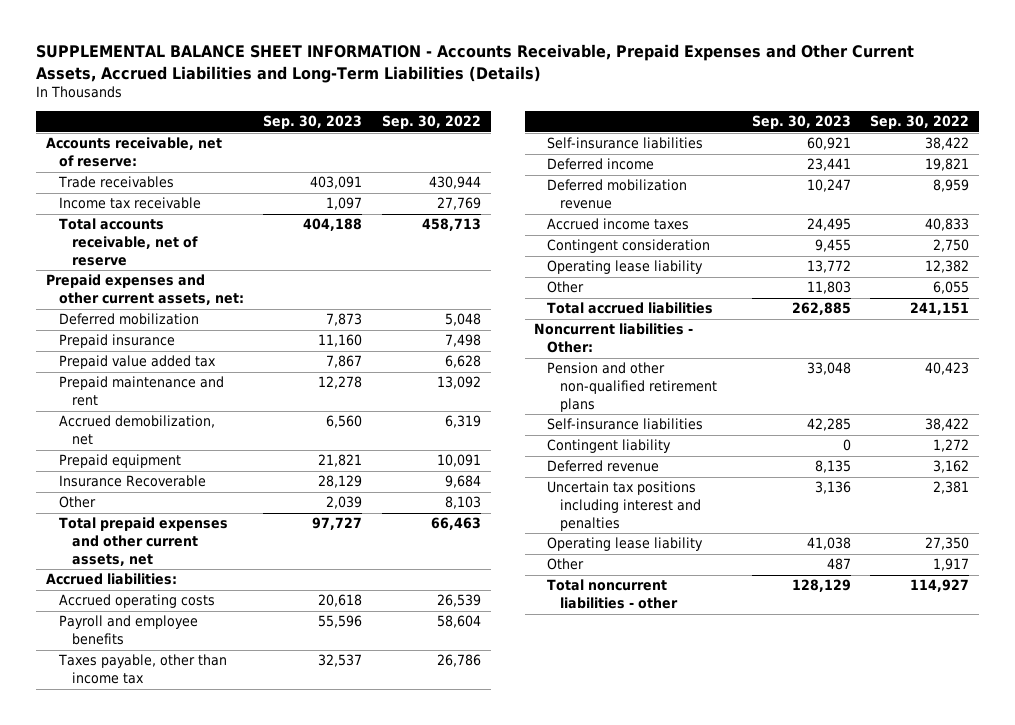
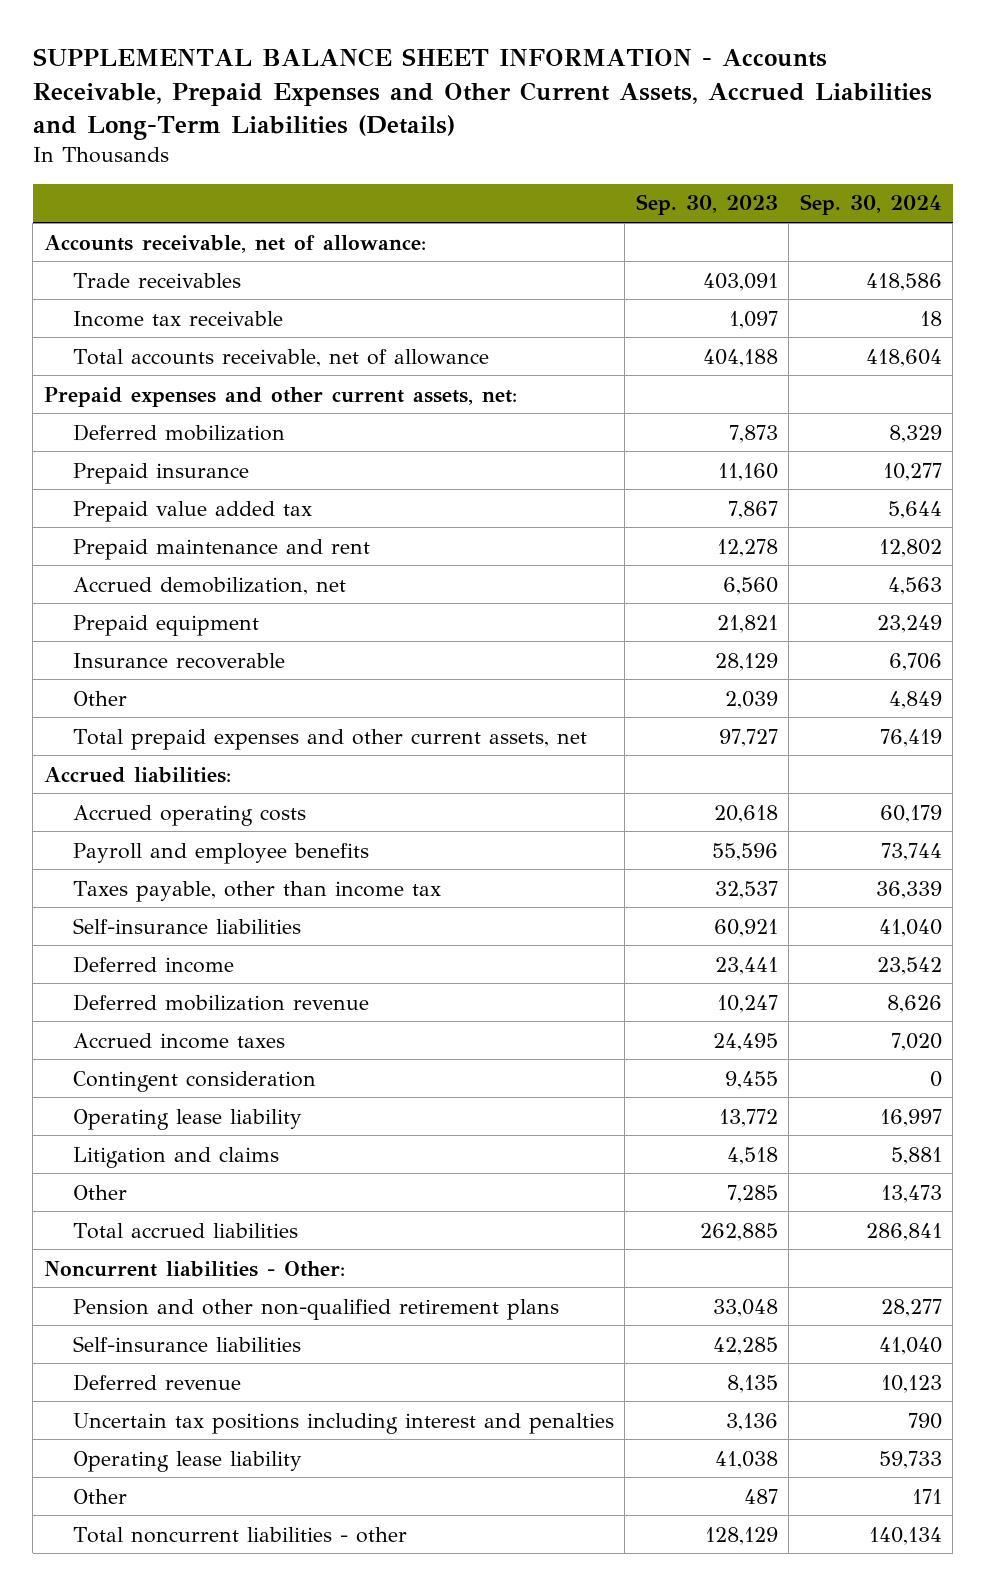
[381,115,481,130] Sep. 30, 2022 -> none
none -> [799,194,942,216] Sep. 30, 2024
[45,137,222,168] Accounts receivable, net of reserve: -> [43,234,426,253] Accounts receivable, net of allowance:
[58,218,198,266] Total accounts receivable, net of reserve -> [72,348,489,367] Total accounts receivable, net of allowance
[58,475,206,488] Insurance Recoverable -> [72,652,285,669] Insurance recoverable
none -> [72,1146,279,1168] Litigation and claims
[806,281,851,295] 11,803 -> [726,1184,778,1203] 7,285
[547,439,672,454] Contingent liability -> none

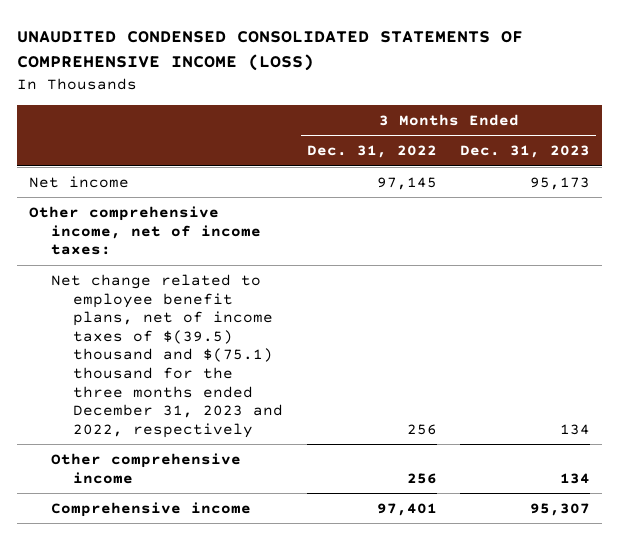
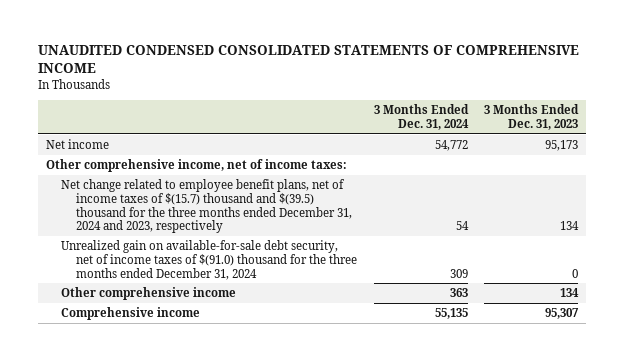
[17,31,524,72] UNAUDITED CONDENSED CONSOLIDATED STATEMENTS OF COMPREHENSIVE INCOME (LOSS) -> [37,45,579,74] UNAUDITED CONDENSED CONSOLIDATED STATEMENTS OF COMPREHENSIVE INCOME
[306,145,437,159] Dec. 31, 2022 -> none
none -> [373,104,469,131] 3 Months Ended Dec. 31, 2024
[51,273,284,438] Net change related to employee benefit plans, net of income taxes of $(39.5) thousand and $(75.1) thousand for the three months ended December 31, 2023 and 2022, respectively -> [60,179,353,234] Net change related to employee benefit plans, net of income taxes of $(15.7) thousand and $(39.5) thousand for the three months ended December 31, 2024 and 2023, respectively
none -> [60,240,358,280] Unrealized gain on available-for-sale debt security, net of income taxes of $(91.0) thousand for the three months ended December 31, 2024

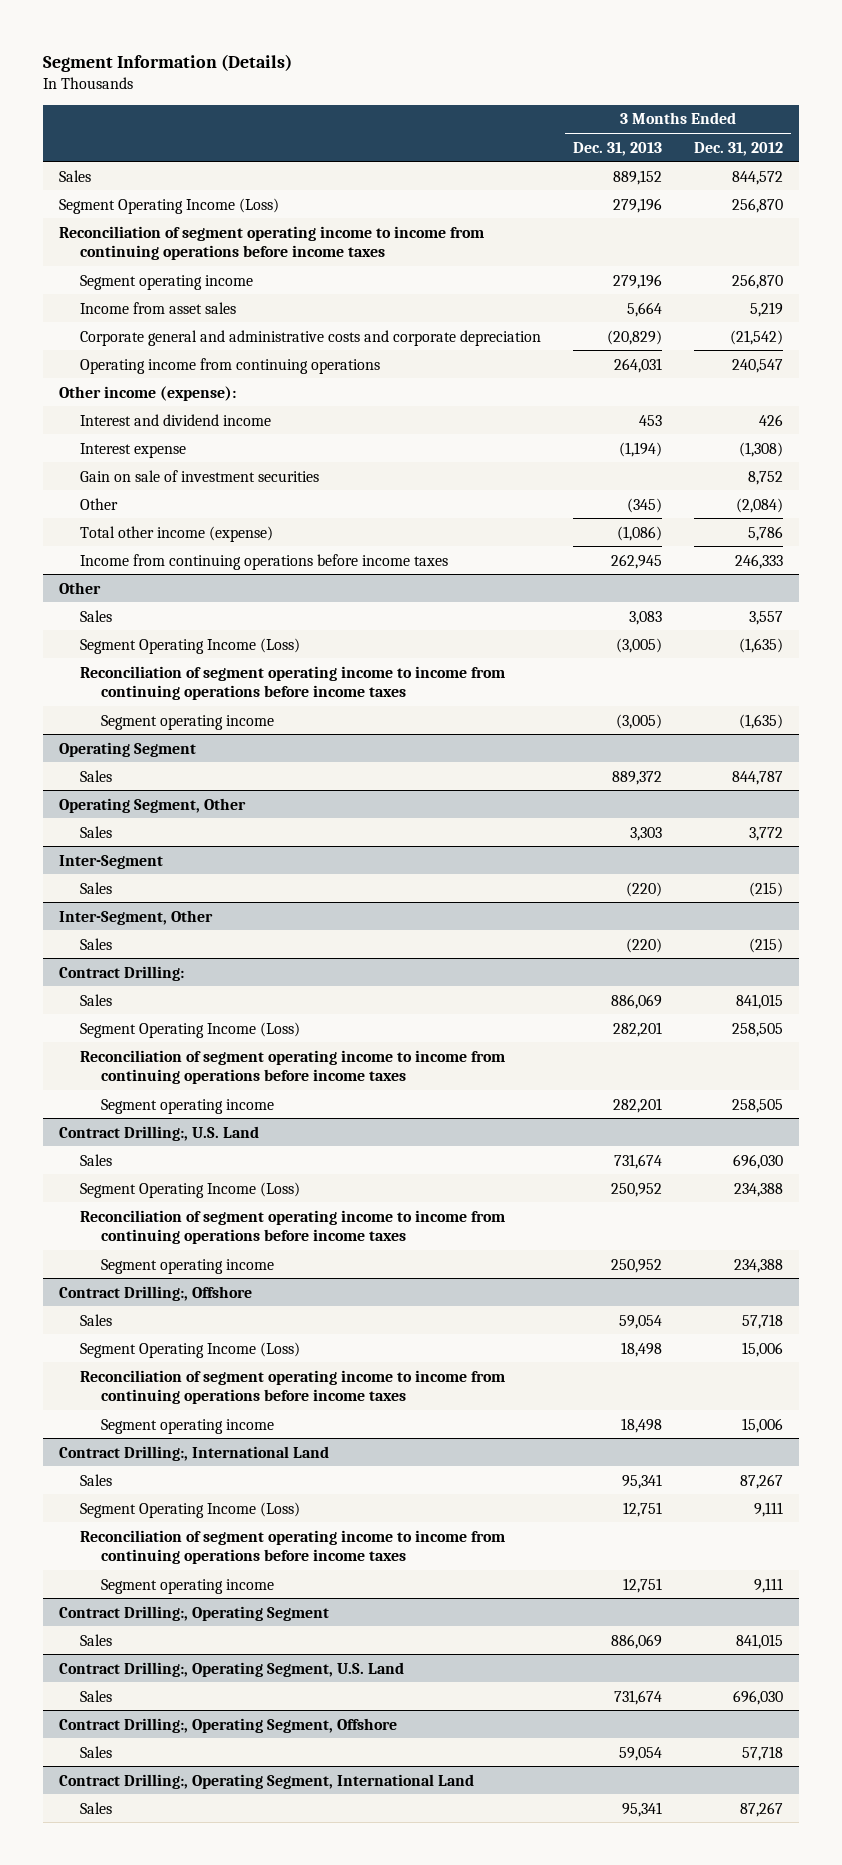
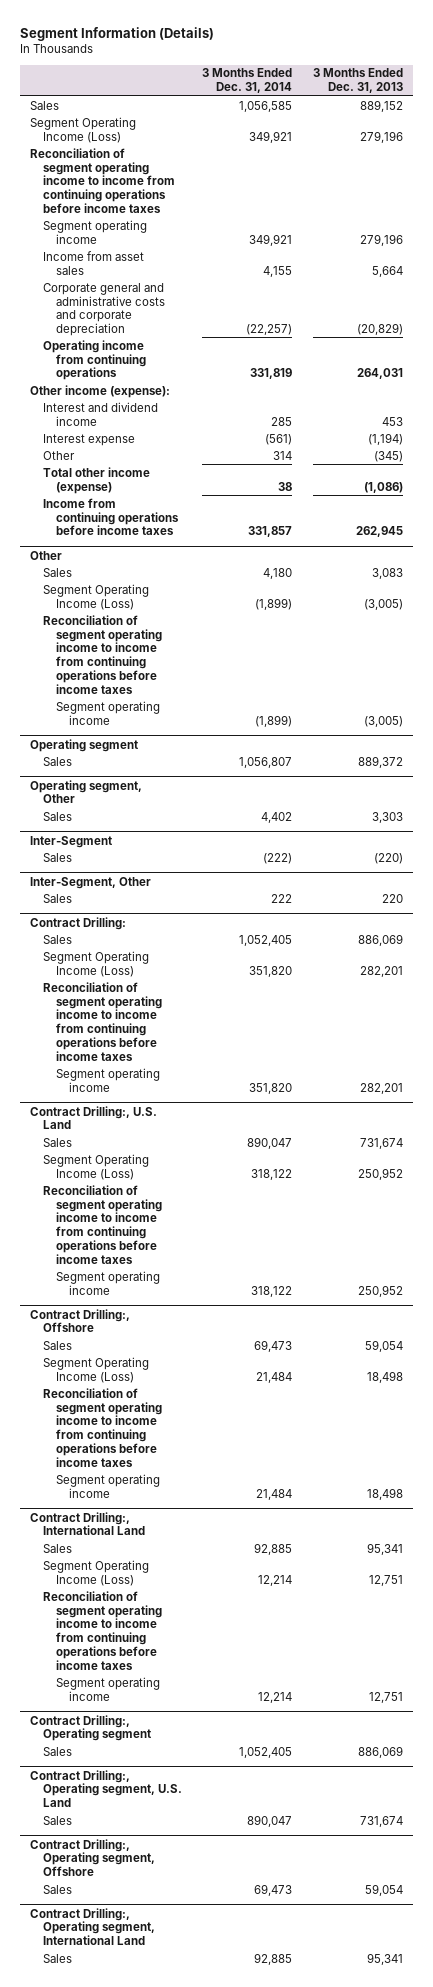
[694,141,784,156] Dec. 31, 2012 -> none
none -> [202,68,293,94] 3 Months Ended Dec. 31, 2014
[80,469,320,482] Gain on sale of investment securities -> none
[59,741,197,757] Operating Segment -> [30,738,139,752] Operating segment
[59,797,247,813] Operating Segment, Other -> [30,779,143,804] Operating segment, Other
[626,937,663,953] (220) -> [381,893,403,903] 220
[59,1605,330,1621] Contract Drilling:, Operating Segment -> [30,1714,152,1742] Contract Drilling:, Operating segment
[59,1661,405,1677] Contract Drilling:, Operating Segment, U.S. Land -> [30,1769,183,1808] Contract Drilling:, Operating segment, U.S. Land
[59,1717,398,1733] Contract Drilling:, Operating Segment, Offshore -> [30,1838,156,1877] Contract Drilling:, Operating segment, Offshore
[59,1773,475,1789] Contract Drilling:, Operating Segment, International Land -> [30,1907,156,1946] Contract Drilling:, Operating segment, International Land

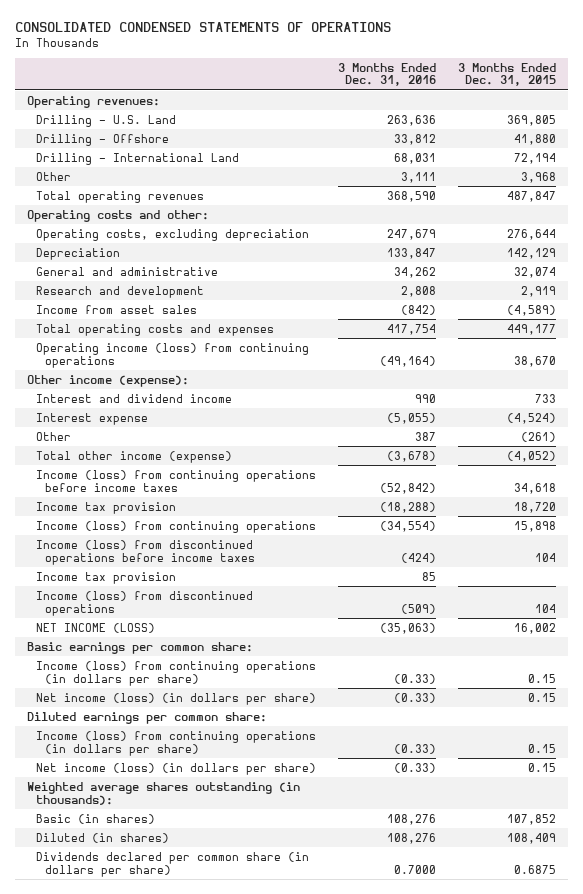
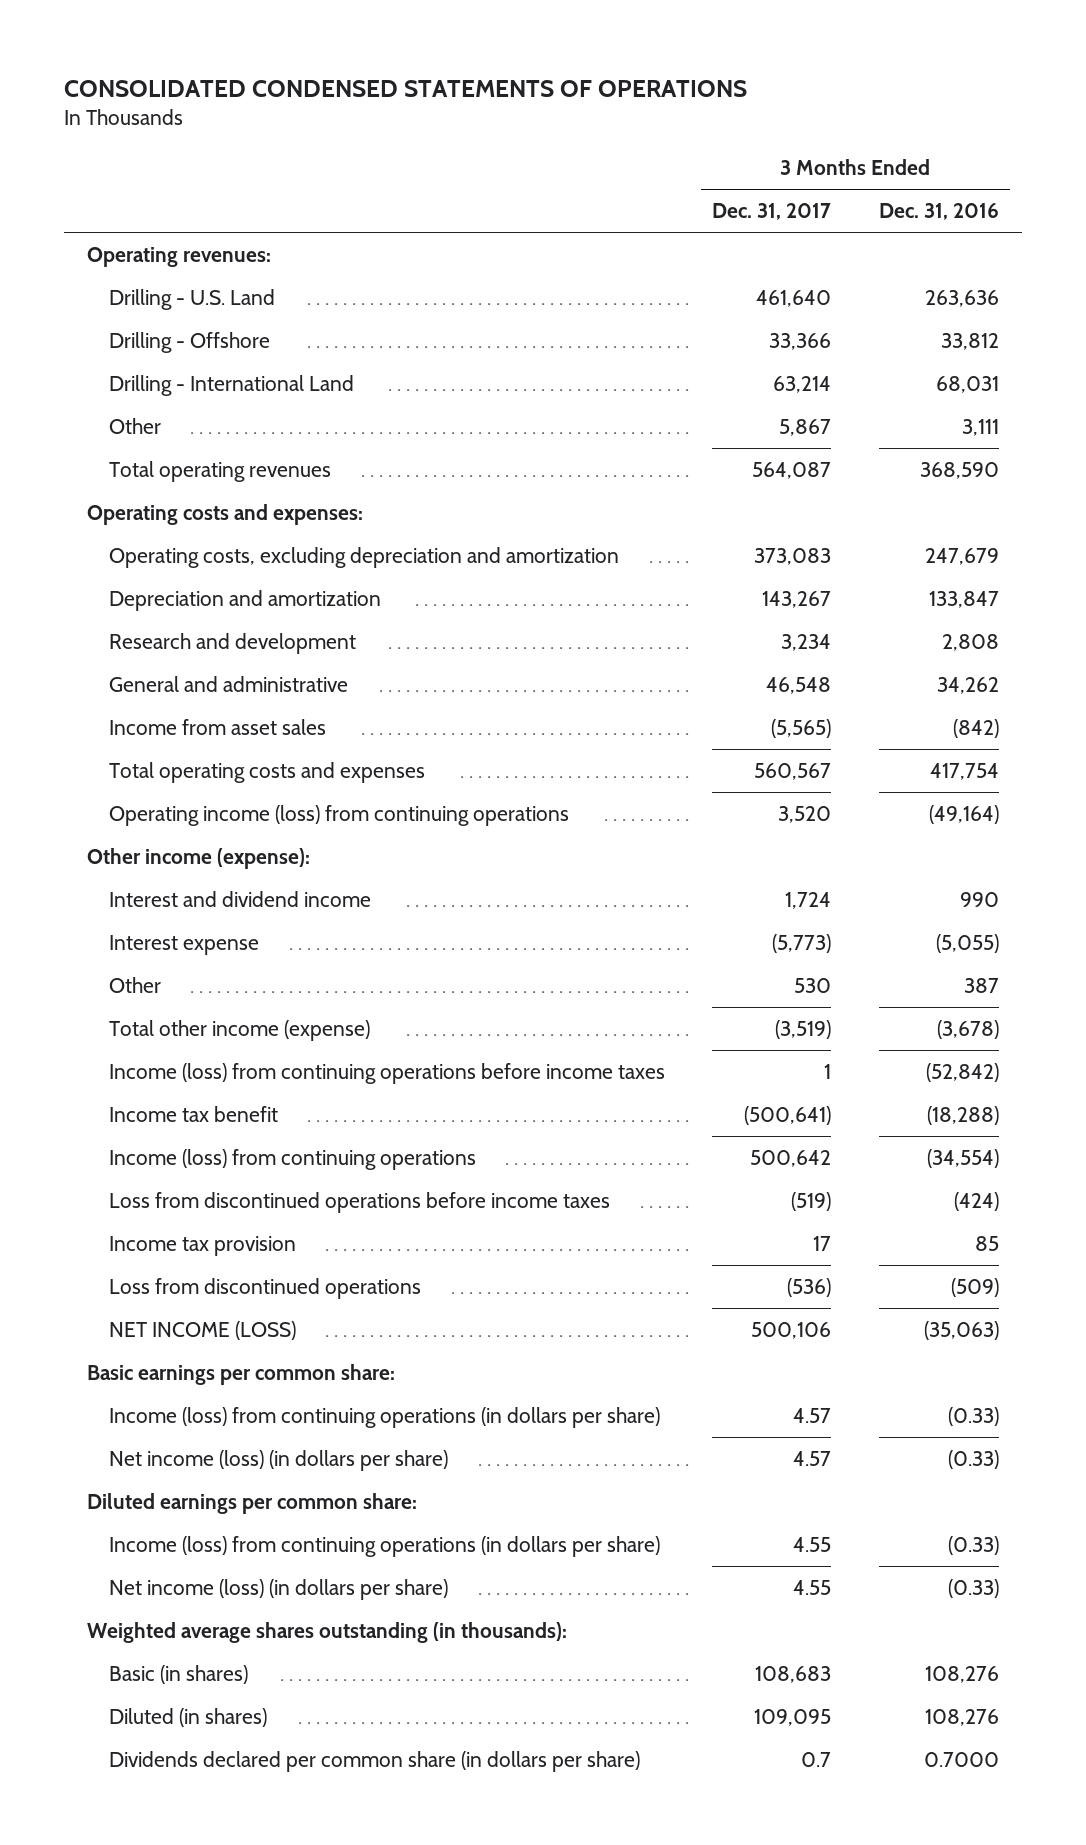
[458,62,557,87] 3 Months Ended Dec. 31, 2015 -> none
none -> [712,203,832,221] Dec. 31, 2017
[26,209,209,222] Operating costs and other: -> [87,503,364,525] Operating costs and expenses:
[35,228,309,241] Operating costs, excluding depreciation -> [109,546,620,568] Operating costs, excluding depreciation and amortization
[35,247,120,260] Depreciation -> [109,589,382,611] Depreciation and amortization
[35,266,218,276] General and administrative -> [109,675,349,692] General and administrative
[35,501,176,514] Income tax provision -> [109,1105,279,1122] Income tax benefit
[35,539,255,565] Income (loss) from discontinued operations before income taxes -> [109,1191,611,1213] Loss from discontinued operations before income taxes
[35,590,253,616] Income (loss) from discontinued operations -> [109,1277,422,1299] Loss from discontinued operations

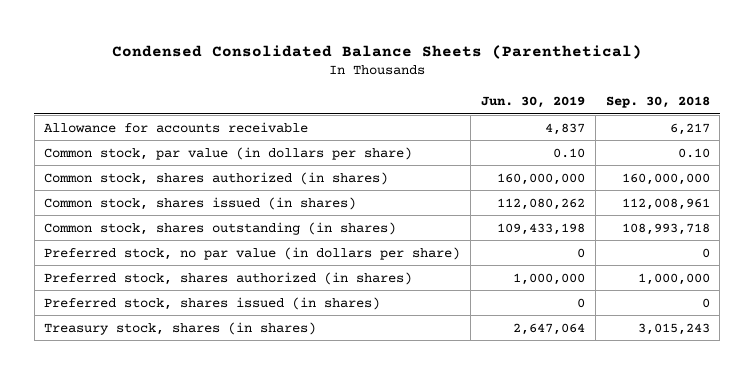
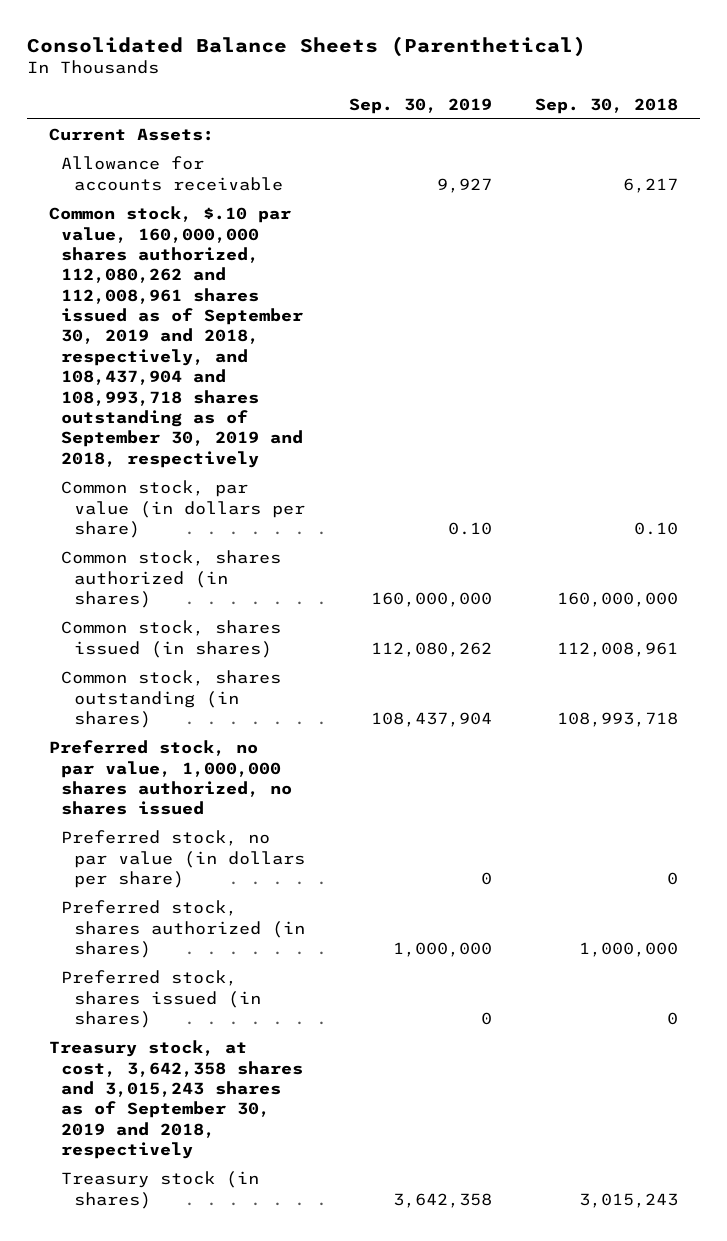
[111,44,642,59] Condensed Consolidated Balance Sheets (Parenthetical) -> [26,35,586,57] Consolidated Balance Sheets (Parenthetical)
[480,95,585,108] Jun. 30, 2019 -> none
none -> [348,97,492,114] Sep. 30, 2019
none -> [48,128,214,142] Current Assets:
none -> [48,206,304,468] Common stock, $.10 par value, 160,000,000 shares authorized, 112,080,262 and 112,008,961 shares issued as of September 30, 2019 and 2018, respectively, and 108,437,904 and 108,993,718 shares outstanding as of September 30, 2019 and 2018, respectively
none -> [48,740,293,816] Preferred stock, no par value, 1,000,000 shares authorized, no shares issued
none -> [48,1040,304,1160] Treasury stock, at cost, 3,642,358 shares and 3,015,243 shares as of September 30, 2019 and 2018, respectively
[44,321,317,335] Treasury stock, shares (in shares) -> [61,1171,260,1209] Treasury stock (in shares)

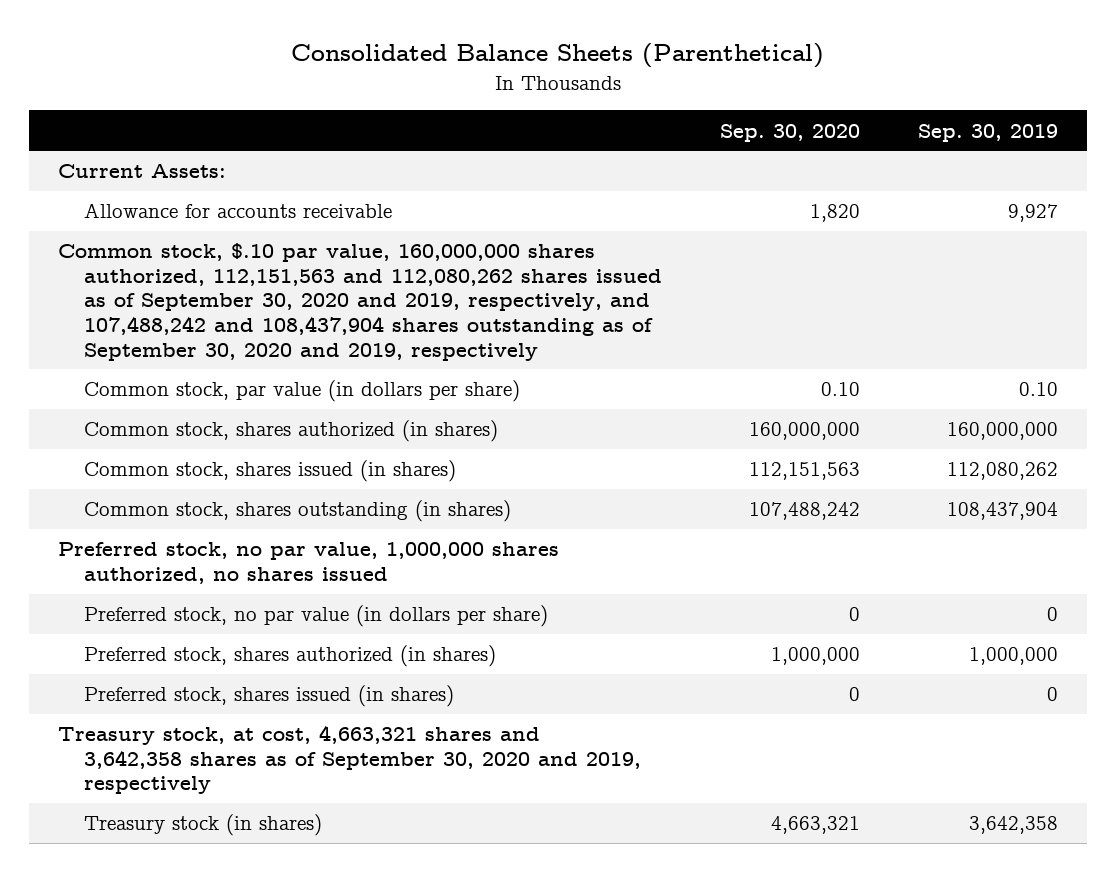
[535,97,679,114] Sep. 30, 2018 -> none
none -> [719,123,860,142] Sep. 30, 2020
[48,206,304,468] Common stock, $.10 par value, 160,000,000 shares authorized, 112,080,262 and 112,008,961 shares issued as of September 30, 2019 and 2018, respectively, and 108,437,904 and 108,993,718 shares outstanding as of September 30, 2019 and 2018, respectively -> [57,243,663,361] Common stock, $.10 par value, 160,000,000 shares authorized, 112,151,563 and 112,080,262 shares issued as of September 30, 2020 and 2019, respectively, and 107,488,242 and 108,437,904 shares outstanding as of September 30, 2020 and 2019, respectively
[48,1040,304,1160] Treasury stock, at cost, 3,642,358 shares and 3,015,243 shares as of September 30, 2019 and 2018, respectively -> [57,725,642,795] Treasury stock, at cost, 4,663,321 shares and 3,642,358 shares as of September 30, 2020 and 2019, respectively

